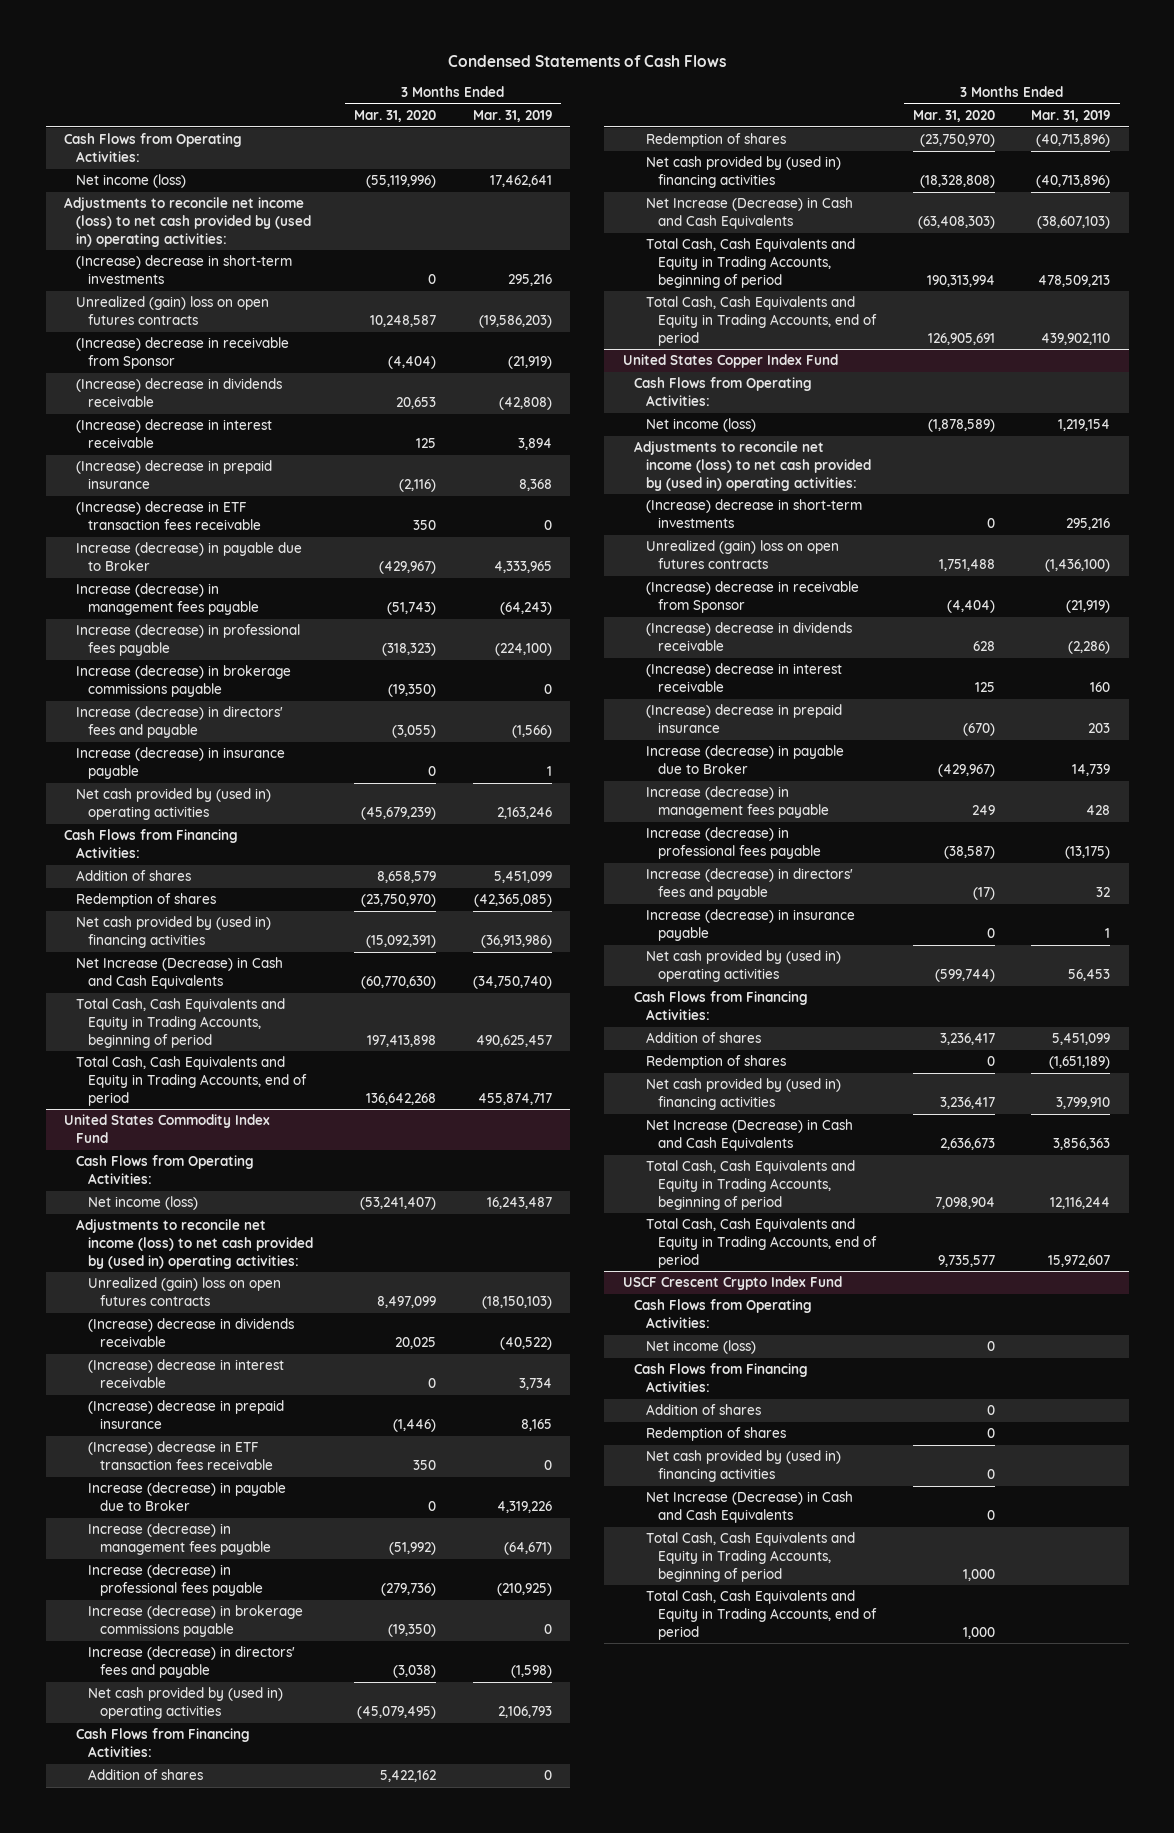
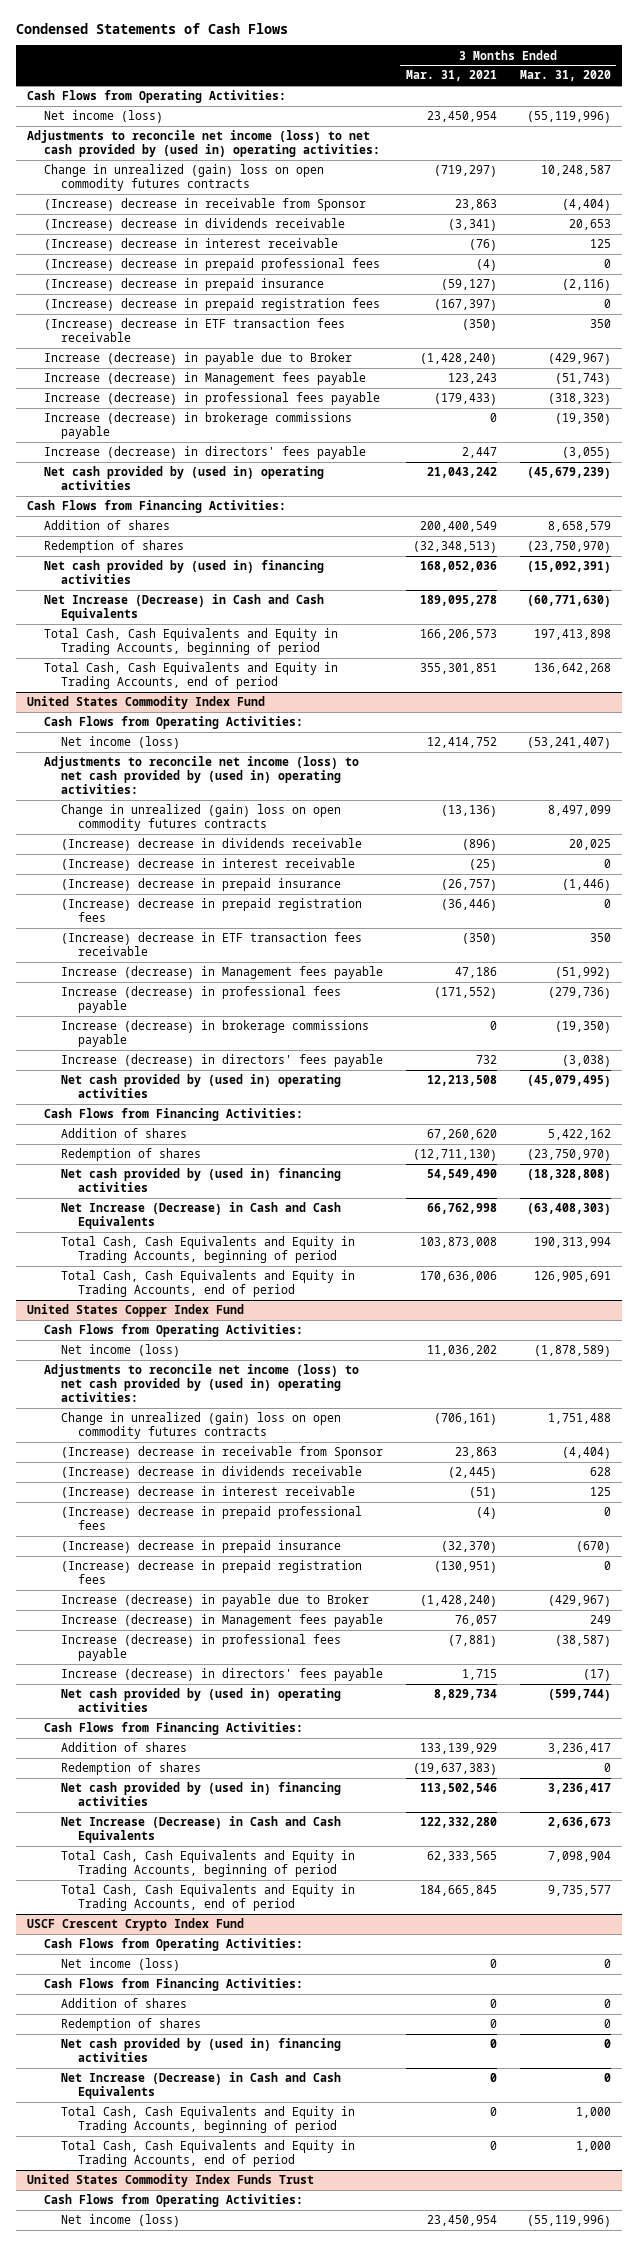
[472,110,552,123] Mar. 31, 2019 -> none
none -> [405,70,497,82] Mar. 31, 2021
[75,255,292,285] (Increase) decrease in short-term investments -> none
[75,296,269,326] Unrealized (gain) loss on open futures contracts -> [44,164,325,192] Change in unrealized (gain) loss on open commodity futures contracts
none -> [44,258,381,272] (Increase) decrease in prepaid professional fees
none -> [44,298,381,312] (Increase) decrease in prepaid registration fees
[75,583,259,616] Increase (decrease) in management fees payable -> [44,372,367,386] Increase (decrease) in Management fees payable
[75,747,285,780] Increase (decrease) in insurance payable -> none
[75,706,283,739] Increase (decrease) in directors' fees and payable -> [44,446,367,460] Increase (decrease) in directors' fees payable
[361,976,437,990] (60,770,630) -> [526,595,611,608] (60,771,630)
[87,1277,281,1307] Unrealized (gain) loss on open futures contracts -> [61,804,342,832] Change in unrealized (gain) loss on open commodity futures contracts
none -> [61,898,363,923] (Increase) decrease in prepaid registration fees
[87,1482,286,1512] Increase (decrease) in payable due to Broker -> none
[87,1523,271,1556] Increase (decrease) in management fees payable -> [61,966,384,980] Increase (decrease) in Management fees payable
[87,1646,295,1679] Increase (decrease) in directors' fees and payable -> [61,1054,384,1068] Increase (decrease) in directors' fees payable
[646,499,863,529] (Increase) decrease in short-term investments -> none
[646,540,840,570] Unrealized (gain) loss on open futures contracts -> [61,1412,342,1440] Change in unrealized (gain) loss on open commodity futures contracts
none -> [61,1506,363,1531] (Increase) decrease in prepaid professional fees
none -> [61,1560,363,1585] (Increase) decrease in prepaid registration fees
[646,786,830,819] Increase (decrease) in management fees payable -> [61,1614,384,1628] Increase (decrease) in Management fees payable
[646,909,856,942] Increase (decrease) in insurance payable -> none
[646,868,854,901] Increase (decrease) in directors' fees and payable -> [61,1668,384,1682] Increase (decrease) in directors' fees payable
none -> [26,2174,314,2188] United States Commodity Index Funds Trust
none -> [44,2194,304,2208] Cash Flows from Operating Activities:
none -> [61,2214,181,2228] Net income (loss)

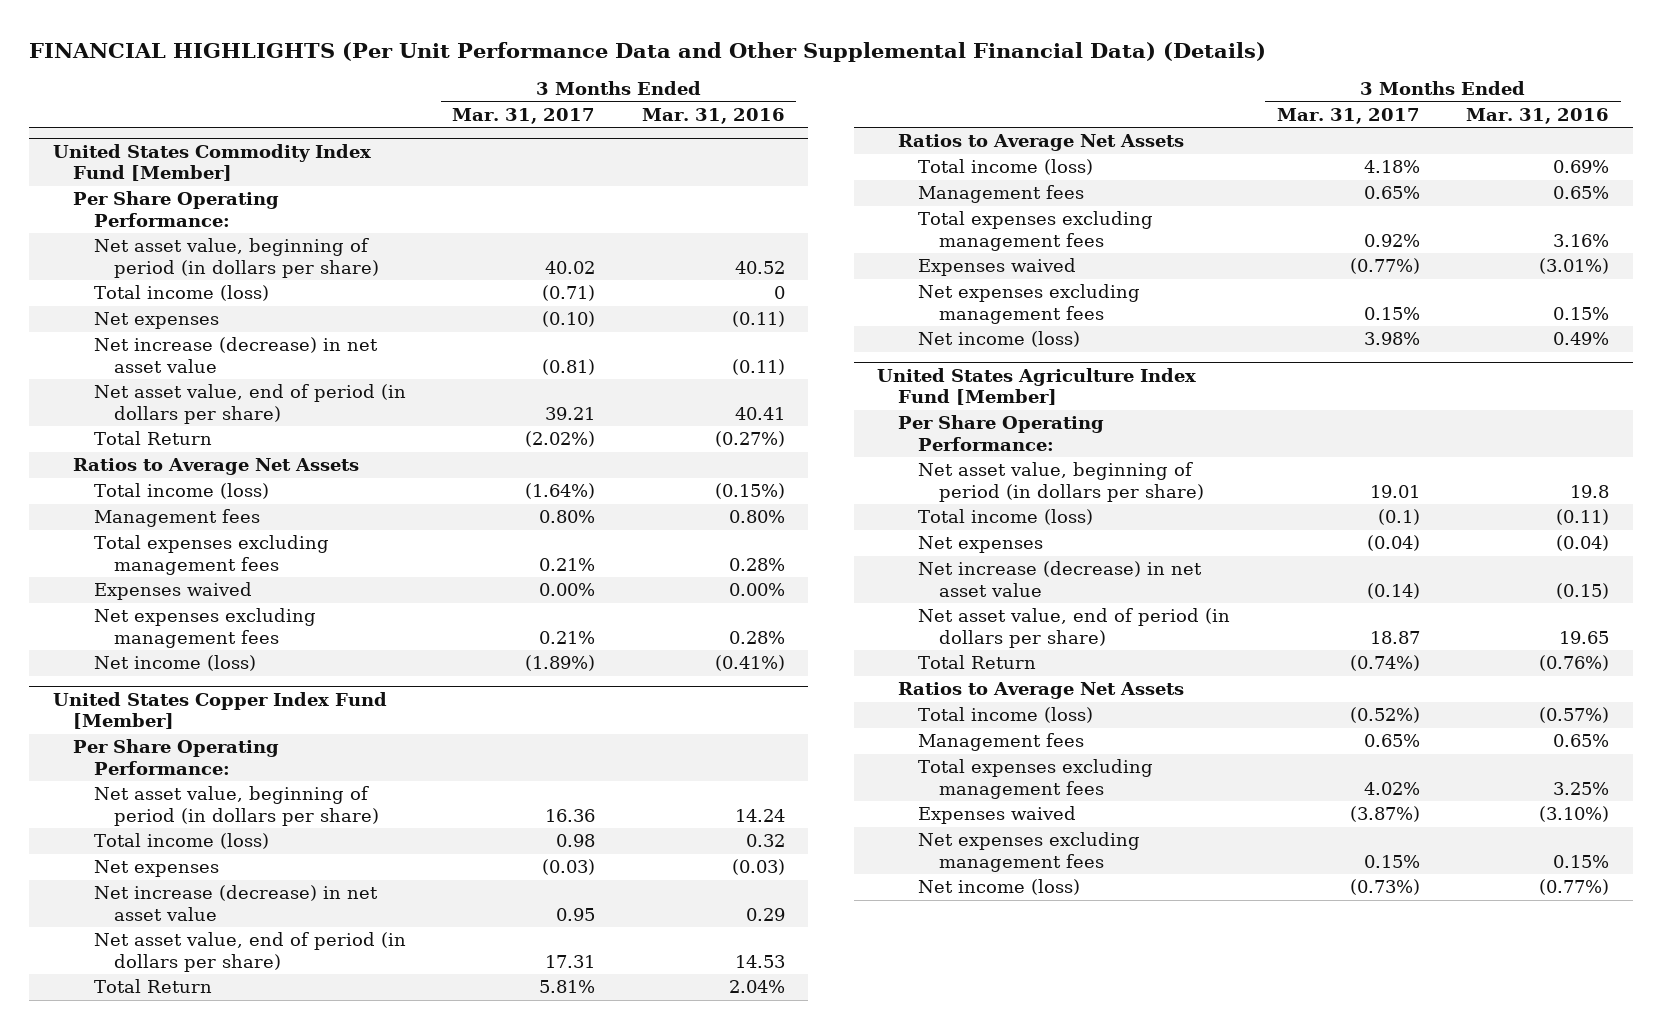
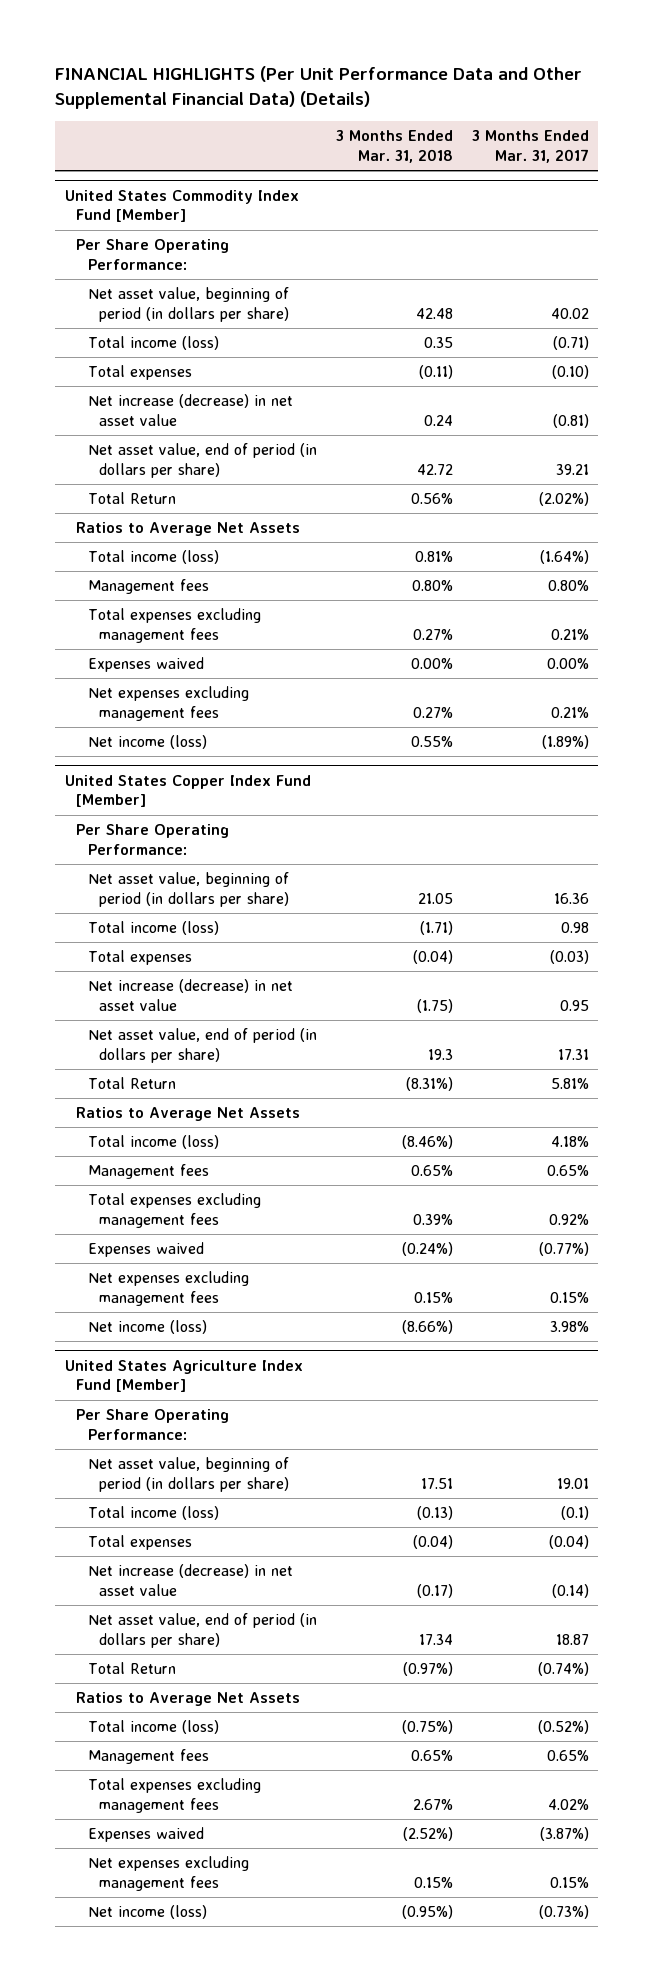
[641,107,785,124] Mar. 31, 2016 -> none
none -> [335,130,453,163] 3 Months Ended Mar. 31, 2018
[93,312,219,330] Net expenses -> [87,365,192,381] Total expenses
[93,860,219,878] Net expenses -> [87,950,192,966] Total expenses
[918,536,1044,554] Net expenses -> [87,1535,192,1551] Total expenses

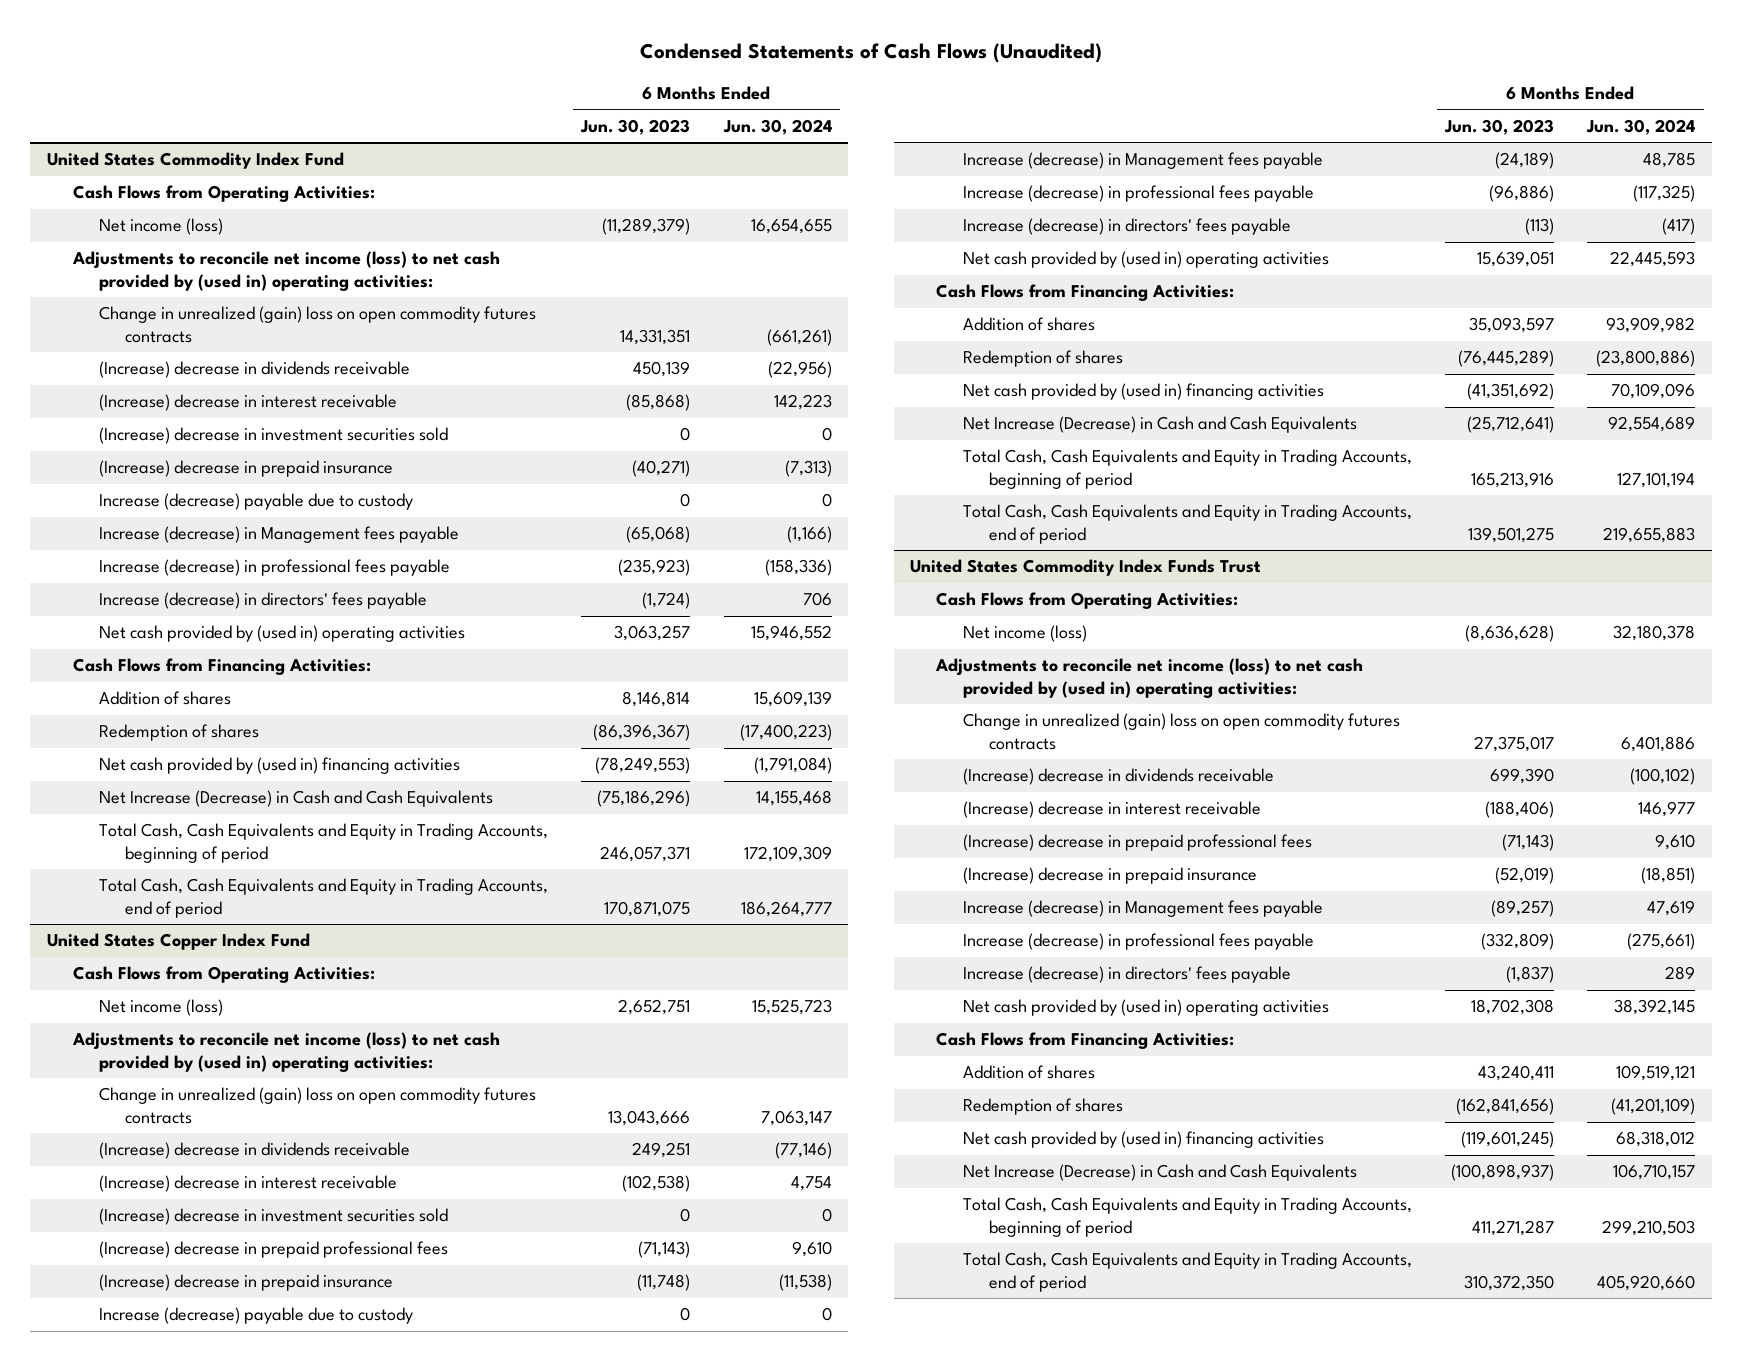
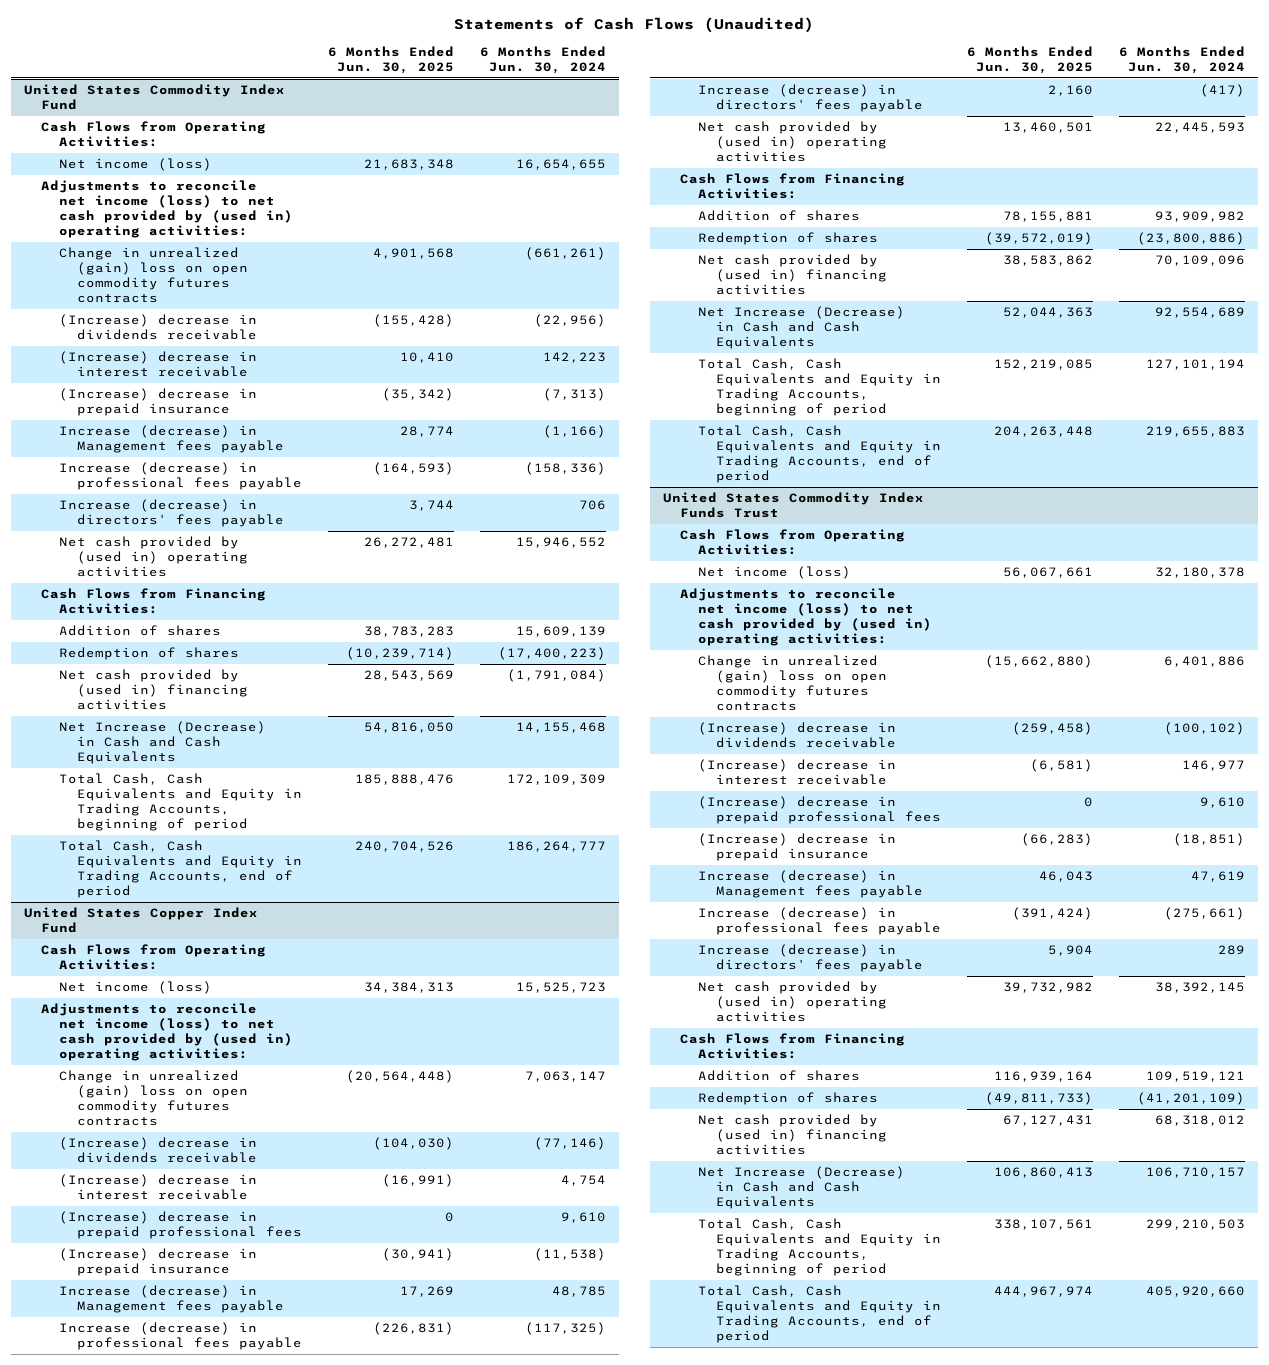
[639,42,1102,63] Condensed Statements of Cash Flows (Unaudited) -> [454,17,815,34] Statements of Cash Flows (Unaudited)
[580,118,691,135] Jun. 30, 2023 -> none
none -> [328,46,455,75] 6 Months Ended Jun. 30, 2025
[98,427,448,445] (Increase) decrease in investment securities sold -> none
[98,493,413,511] Increase (decrease) payable due to custody -> none
[98,1208,448,1226] (Increase) decrease in investment securities sold -> none
[98,1307,413,1325] Increase (decrease) payable due to custody -> none

